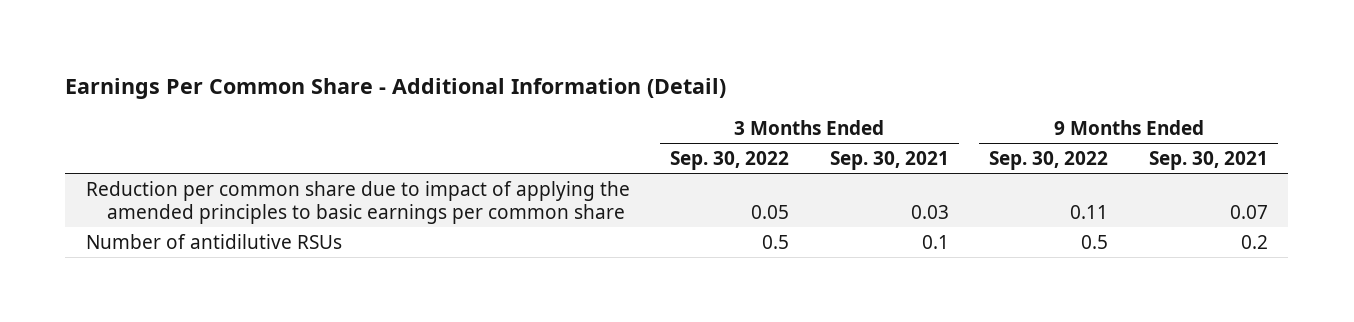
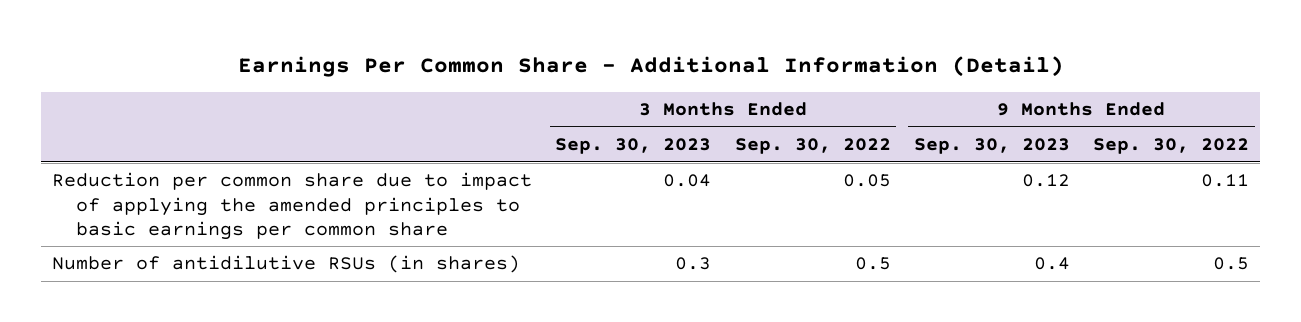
[829,150,949,170] Sep. 30, 2021 -> none
[1148,150,1268,170] Sep. 30, 2021 -> none
none -> [555,138,712,155] Sep. 30, 2023
none -> [913,138,1070,155] Sep. 30, 2023
[85,233,342,249] Number of antidilutive RSUs -> [52,255,521,274] Number of antidilutive RSUs (in shares)

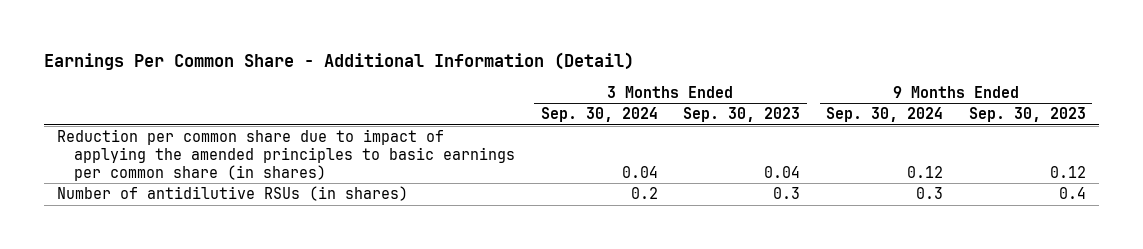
[734,138,891,155] Sep. 30, 2022 -> none
[1092,138,1249,155] Sep. 30, 2022 -> none
none -> [540,107,658,123] Sep. 30, 2024
none -> [826,107,944,123] Sep. 30, 2024
[52,172,533,240] Reduction per common share due to impact of applying the amended principles to basic earnings per common share -> [57,129,515,181] Reduction per common share due to impact of applying the amended principles to basic earnings per common share (in shares)

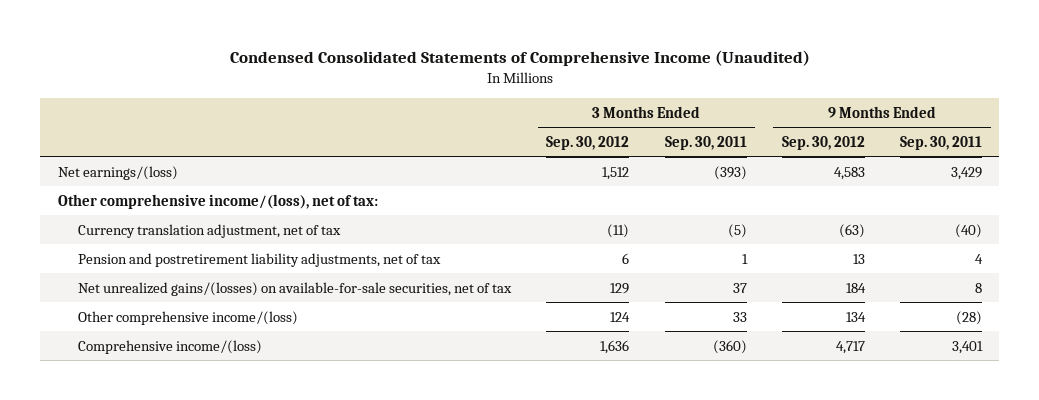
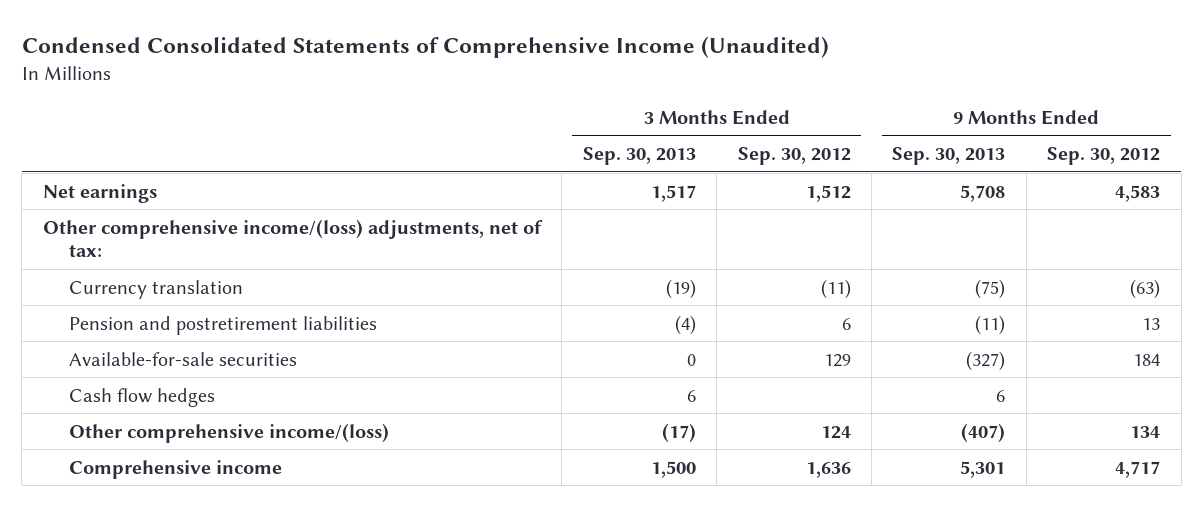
[664,135,747,150] Sep. 30, 2011 -> none
[899,135,982,150] Sep. 30, 2011 -> none
none -> [582,147,696,166] Sep. 30, 2013
none -> [892,147,1006,166] Sep. 30, 2013
[57,165,178,180] Net earnings/(loss) -> [42,183,157,203] Net earnings
[57,193,378,209] Other comprehensive income/(loss), net of tax: -> [42,218,543,258] Other comprehensive income/(loss) adjustments, net of tax:
[78,223,342,238] Currency translation adjustment, net of tax -> [68,279,243,299] Currency translation
[78,252,442,267] Pension and postretirement liability adjustments, net of tax -> [68,315,377,335] Pension and postretirement liabilities
[78,281,513,296] Net unrealized gains/(losses) on available-for-sale securities, net of tax -> [68,351,297,366] Available-for-sale securities
none -> [68,387,215,407] Cash flow hedges
[78,339,263,354] Comprehensive income/(loss) -> [68,459,282,479] Comprehensive income

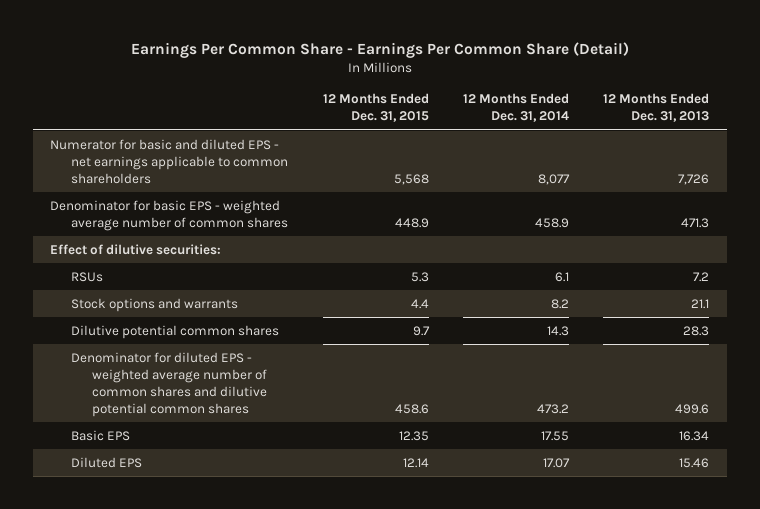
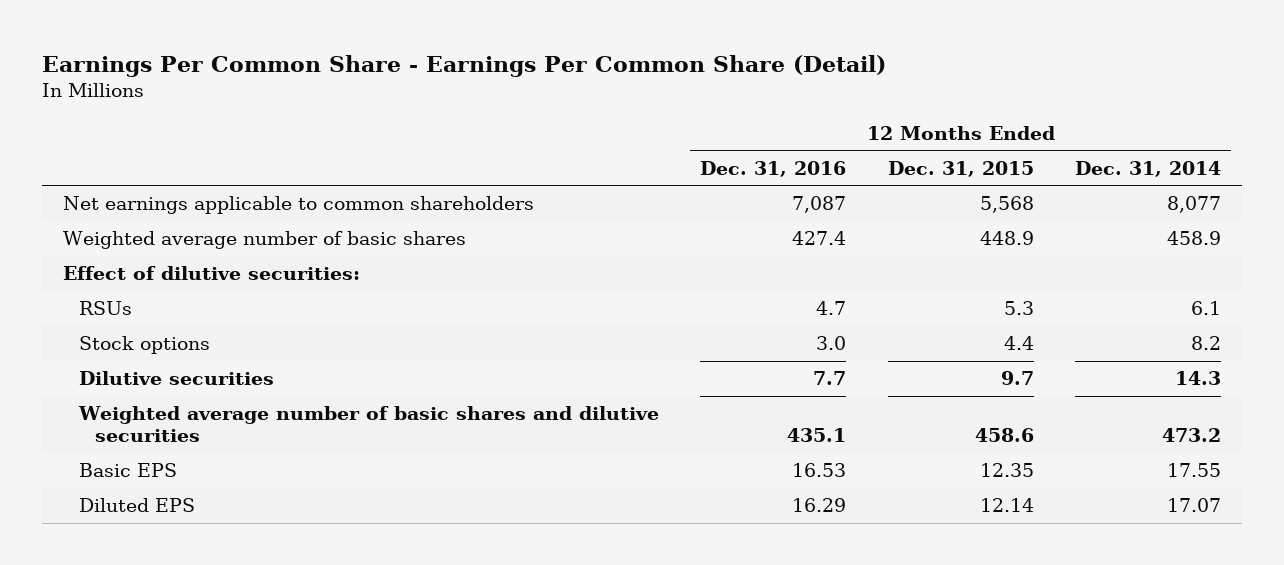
[603,93,710,123] 12 Months Ended Dec. 31, 2013 -> none
none -> [700,161,847,178] Dec. 31, 2016
[50,138,289,184] Numerator for basic and diluted EPS - net earnings applicable to common shareholders -> [62,196,534,215] Net earnings applicable to common shareholders
[50,199,289,231] Denominator for basic EPS - weighted average number of common shares -> [62,231,466,250] Weighted average number of basic shares
[71,297,239,312] Stock options and warrants -> [78,336,210,355] Stock options
[71,324,280,339] Dilutive potential common shares -> [78,371,274,386] Dilutive securities
[71,351,268,418] Denominator for diluted EPS - weighted average number of common shares and dilutive potential common shares -> [77,406,659,443] Weighted average number of basic shares and dilutive securities

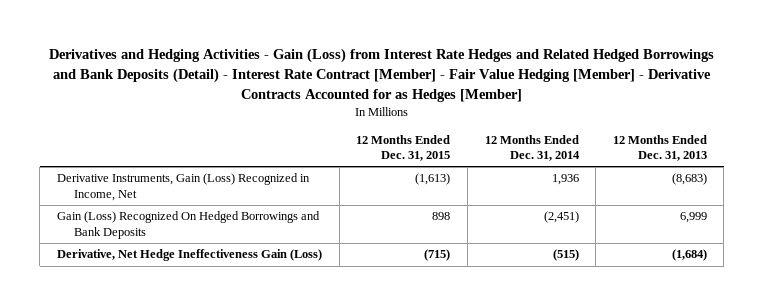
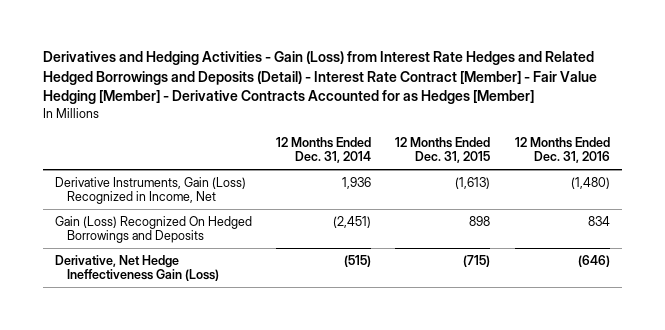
[48,48,714,102] Derivatives and Hedging Activities - Gain (Loss) from Interest Rate Hedges and Related Hedged Borrowings and Bank Deposits (Detail) - Interest Rate Contract [Member] - Fair Value Hedging [Member] - Derivative Contracts Accounted for as Hedges [Member] -> [43,51,598,104] Derivatives and Hedging Activities - Gain (Loss) from Interest Rate Hedges and Related Hedged Borrowings and Deposits (Detail) - Interest Rate Contract [Member] - Fair Value Hedging [Member] - Derivative Contracts Accounted for as Hedges [Member]
[612,134,707,162] 12 Months Ended Dec. 31, 2013 -> none
none -> [514,136,610,164] 12 Months Ended Dec. 31, 2016
[56,211,320,239] Gain (Loss) Recognized On Hedged Borrowings and Bank Deposits -> [55,215,253,244] Gain (Loss) Recognized On Hedged Borrowings and Deposits

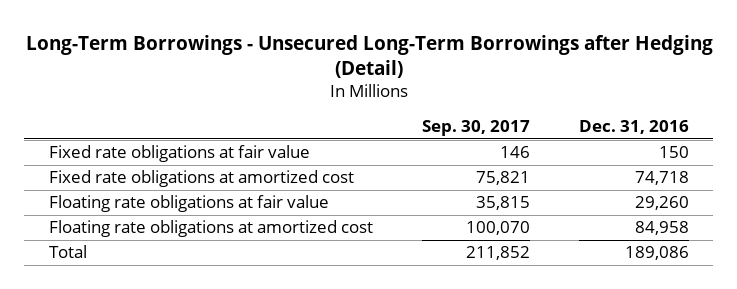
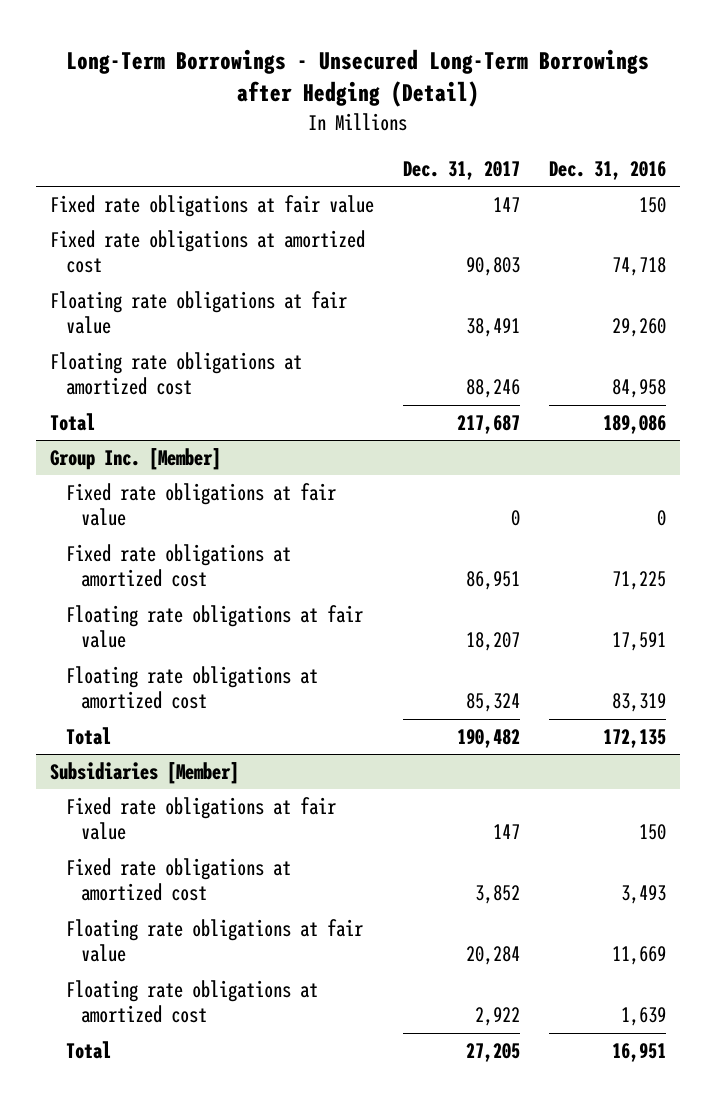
[421,120,530,137] Sep. 30, 2017 -> none
none -> [403,160,521,180] Dec. 31, 2017
none -> [50,447,222,470] Group Inc. [Member]
none -> [65,482,336,527] Fixed rate obligations at fair value
none -> [65,543,291,588] Fixed rate obligations at amortized cost
none -> [65,604,363,649] Floating rate obligations at fair value
none -> [65,665,318,710] Floating rate obligations at amortized cost
none -> [65,726,111,745] Total
none -> [50,761,240,784] Subsidiaries [Member]
none -> [65,796,336,841] Fixed rate obligations at fair value
none -> [65,857,291,902] Fixed rate obligations at amortized cost
none -> [65,918,363,963] Floating rate obligations at fair value
none -> [65,979,318,1024] Floating rate obligations at amortized cost
none -> [65,1040,111,1059] Total

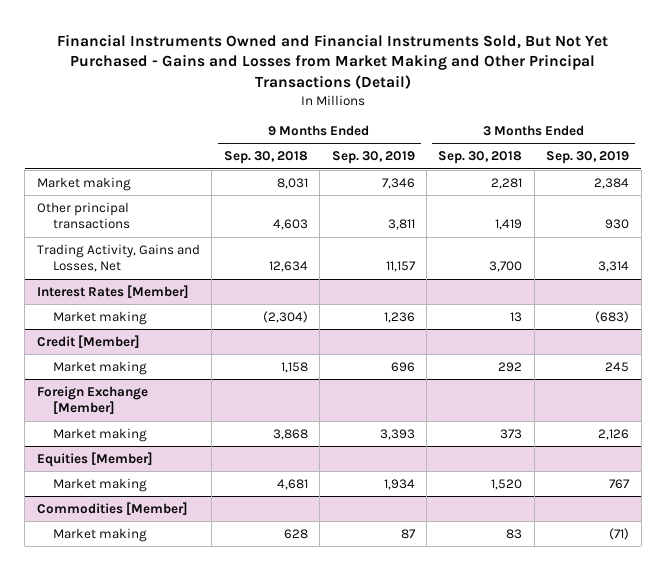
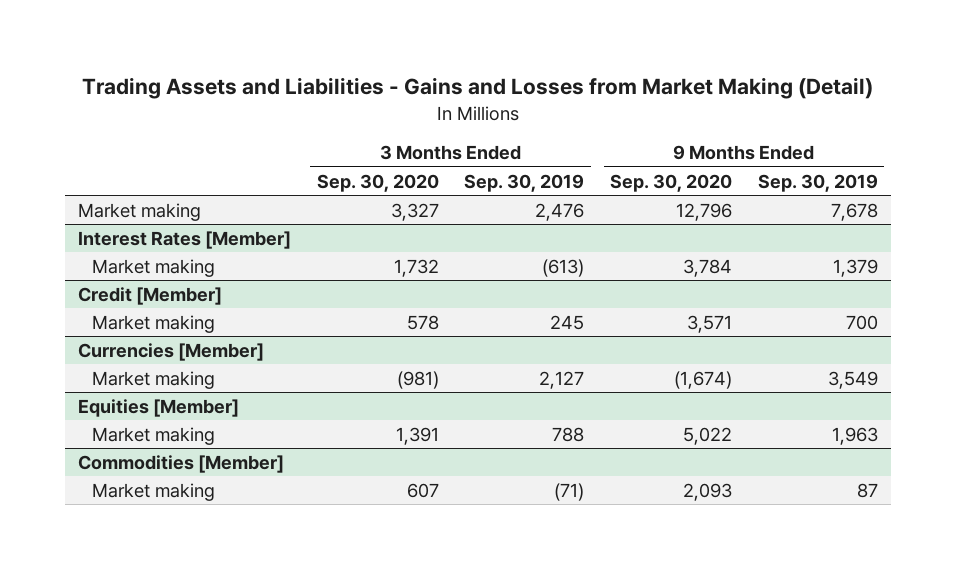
[57,33,609,90] Financial Instruments Owned and Financial Instruments Sold, But Not Yet Purchased - Gains and Losses from Market Making and Other Principal Transactions (Detail) -> [81,77,873,100] Trading Assets and Liabilities - Gains and Losses from Market Making (Detail)
[223,151,308,165] Sep. 30, 2018 -> none
[438,151,523,165] Sep. 30, 2018 -> none
none -> [316,173,439,192] Sep. 30, 2020
none -> [610,173,733,192] Sep. 30, 2020
[36,201,130,230] Other principal transactions -> none
[36,243,200,273] Trading Activity, Gains and Losses, Net -> none
[381,177,415,189] 7,346 -> [830,202,878,221] 7,678
[594,177,630,189] 2,384 -> [535,202,585,221] 2,476
[383,311,415,323] 1,236 -> [832,258,878,277] 1,379
[595,310,630,323] (683) -> [542,258,585,277] (613)
[390,361,415,372] 696 -> [845,314,878,330] 700
[36,385,148,415] Foreign Exchange [Member] -> [78,342,265,361] Currencies [Member]
[379,428,415,440] 3,393 -> [827,370,878,389] 3,549
[598,428,630,440] 2,126 -> [539,370,585,389] 2,127
[383,478,415,490] 1,934 -> [831,426,878,445] 1,963
[609,478,631,489] 767 -> [552,426,585,442] 788

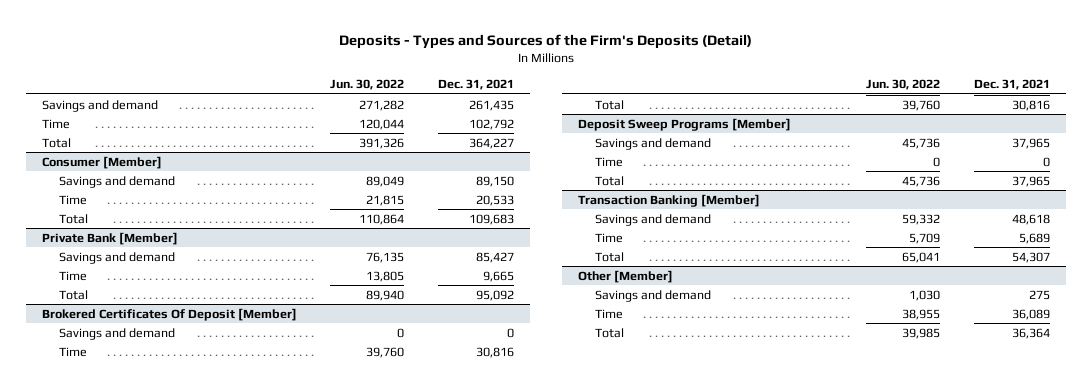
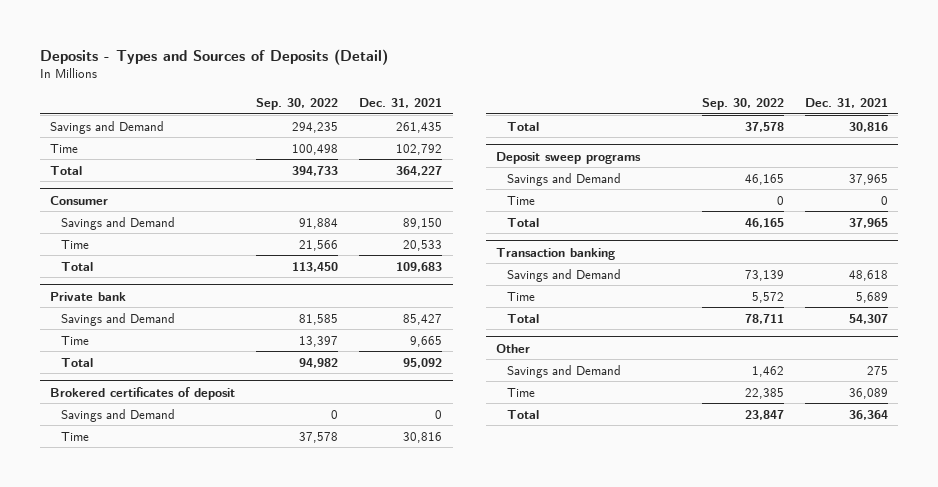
[338,34,752,50] Deposits - Types and Sources of the Firm's Deposits (Detail) -> [39,48,388,65] Deposits - Types and Sources of Deposits (Detail)
[330,79,405,91] Jun. 30, 2022 -> none
none -> [256,98,339,111] Sep. 30, 2022
[42,99,159,112] Savings and demand -> [50,120,165,134] Savings and Demand
[42,155,163,169] Consumer [Member] -> [50,195,109,205] Consumer
[58,175,175,188] Savings and demand -> [60,216,175,230] Savings and Demand
[42,231,179,245] Private Bank [Member] -> [50,291,127,301] Private bank
[58,251,175,264] Savings and demand -> [60,312,175,326] Savings and Demand
[42,307,298,321] Brokered Certificates Of Deposit [Member] -> [50,386,236,400] Brokered certificates of deposit
[58,327,175,340] Savings and demand -> [60,408,175,422] Savings and Demand
[578,117,792,131] Deposit Sweep Programs [Member] -> [496,151,642,164] Deposit sweep programs
[594,137,711,150] Savings and demand -> [506,172,621,186] Savings and Demand
[578,193,761,207] Transaction Banking [Member] -> [496,247,616,260] Transaction banking
[594,213,711,226] Savings and demand -> [506,268,621,282] Savings and Demand
[578,269,674,283] Other [Member] -> [496,343,531,353] Other
[594,289,711,302] Savings and demand -> [506,364,621,378] Savings and Demand

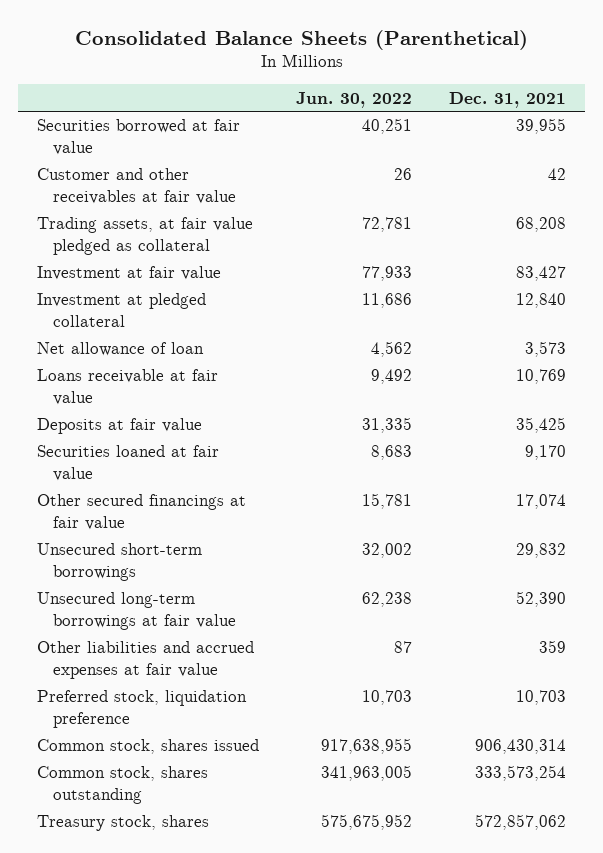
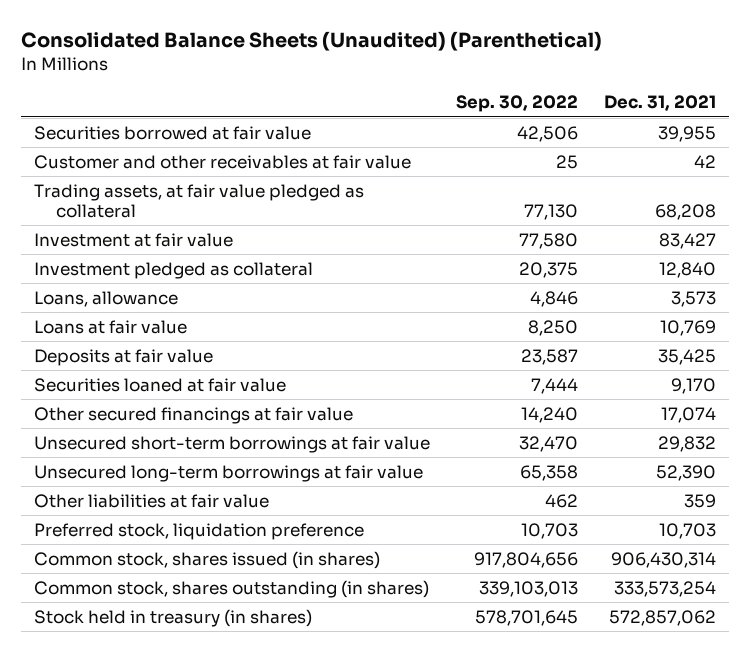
[74,29,528,50] Consolidated Balance Sheets (Parenthetical) -> [21,31,603,52] Consolidated Balance Sheets (Unaudited) (Parenthetical)
[296,91,413,108] Jun. 30, 2022 -> none
none -> [456,95,579,113] Sep. 30, 2022
[36,293,206,328] Investment at pledged collateral -> [34,261,314,279] Investment pledged as collateral
[36,342,204,357] Net allowance of loan -> [34,290,179,307] Loans, allowance
[36,369,218,406] Loans receivable at fair value -> [34,319,188,334] Loans at fair value
[36,543,202,582] Unsecured short-term borrowings -> [34,435,431,453] Unsecured short-term borrowings at fair value
[36,641,254,680] Other liabilities and accrued expenses at fair value -> [34,493,270,508] Other liabilities at fair value
[36,739,259,755] Common stock, shares issued -> [34,550,381,569] Common stock, shares issued (in shares)
[36,766,208,805] Common stock, shares outstanding -> [34,579,430,598] Common stock, shares outstanding (in shares)
[36,815,209,832] Treasury stock, shares -> [34,608,313,627] Stock held in treasury (in shares)

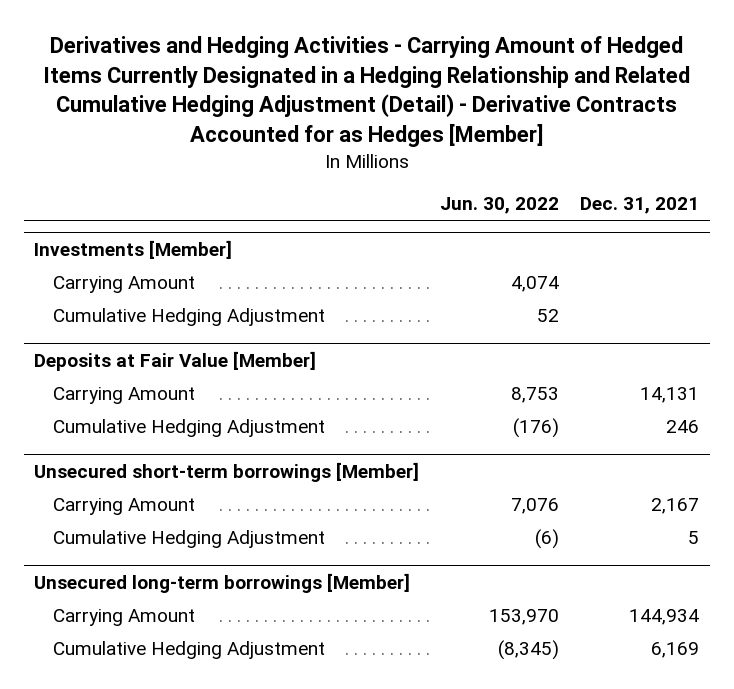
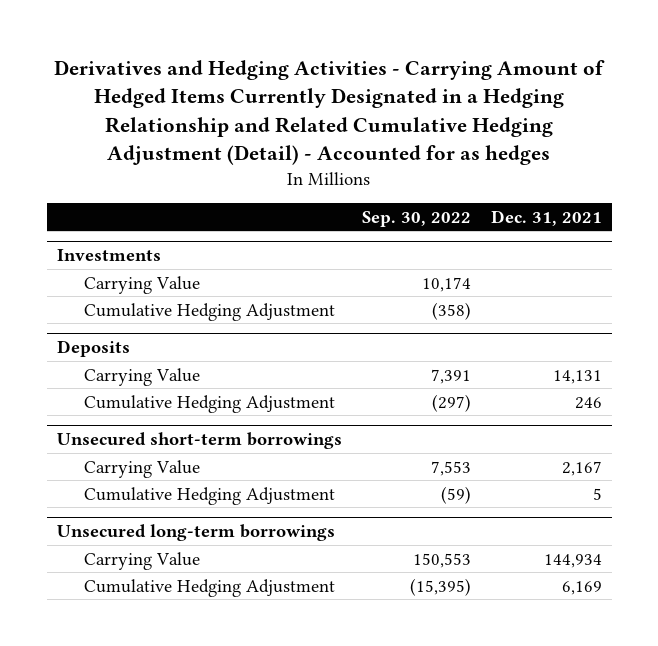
[42,36,690,148] Derivatives and Hedging Activities - Carrying Amount of Hedged Items Currently Designated in a Hedging Relationship and Related Cumulative Hedging Adjustment (Detail) - Derivative Contracts Accounted for as Hedges [Member] -> [54,59,606,165] Derivatives and Hedging Activities - Carrying Amount of Hedged Items Currently Designated in a Hedging Relationship and Related Cumulative Hedging Adjustment (Detail) - Accounted for as hedges
[440,197,560,215] Jun. 30, 2022 -> none
none -> [361,210,471,227] Sep. 30, 2022
[34,239,233,259] Investments [Member] -> [56,249,161,262] Investments
[53,276,196,294] Carrying Amount -> [84,275,201,294] Carrying Value
[34,350,317,371] Deposits at Fair Value [Member] -> [56,340,130,358] Deposits
[53,387,196,405] Carrying Amount -> [84,367,201,386] Carrying Value
[34,461,420,482] Unsecured short-term borrowings [Member] -> [56,432,342,450] Unsecured short-term borrowings
[53,498,196,516] Carrying Amount -> [84,459,201,478] Carrying Value
[34,572,411,593] Unsecured long-term borrowings [Member] -> [56,524,335,542] Unsecured long-term borrowings
[53,609,196,627] Carrying Amount -> [84,551,201,570] Carrying Value

